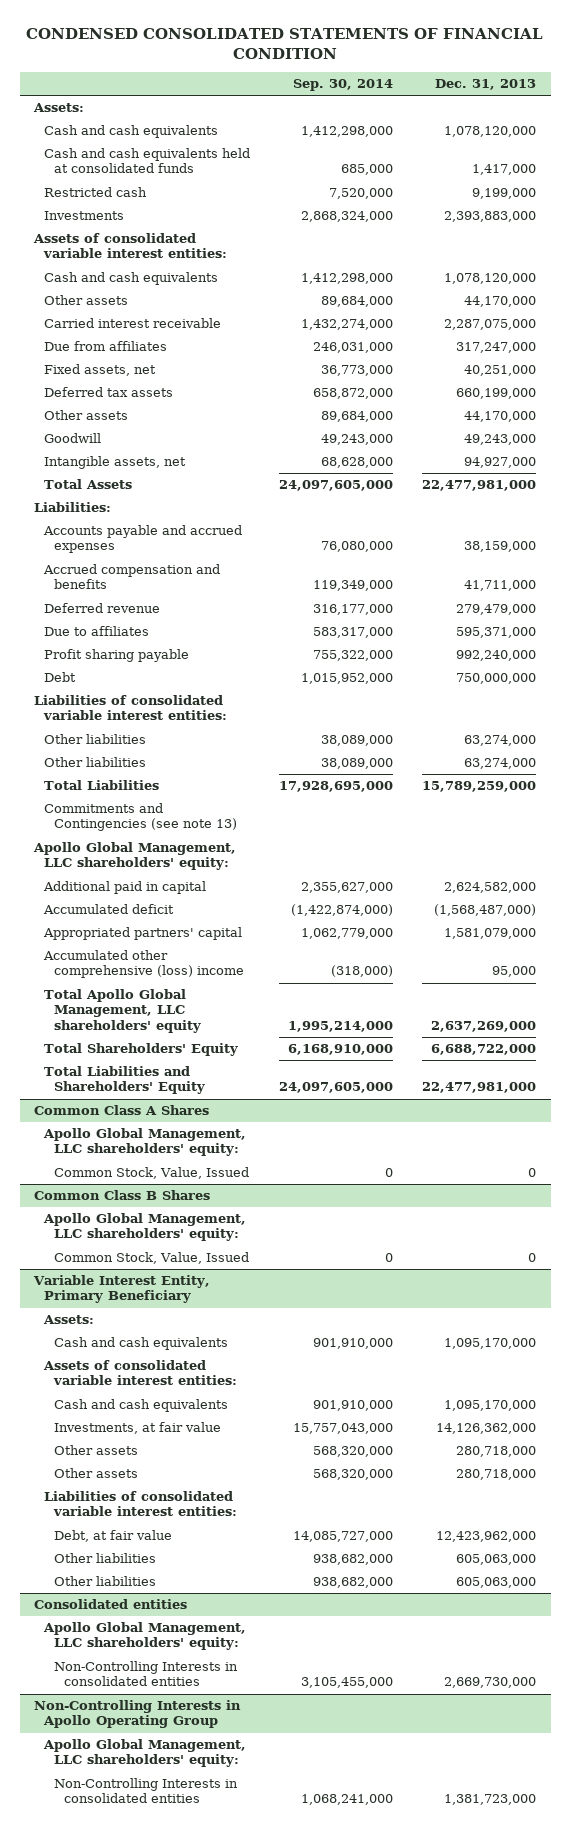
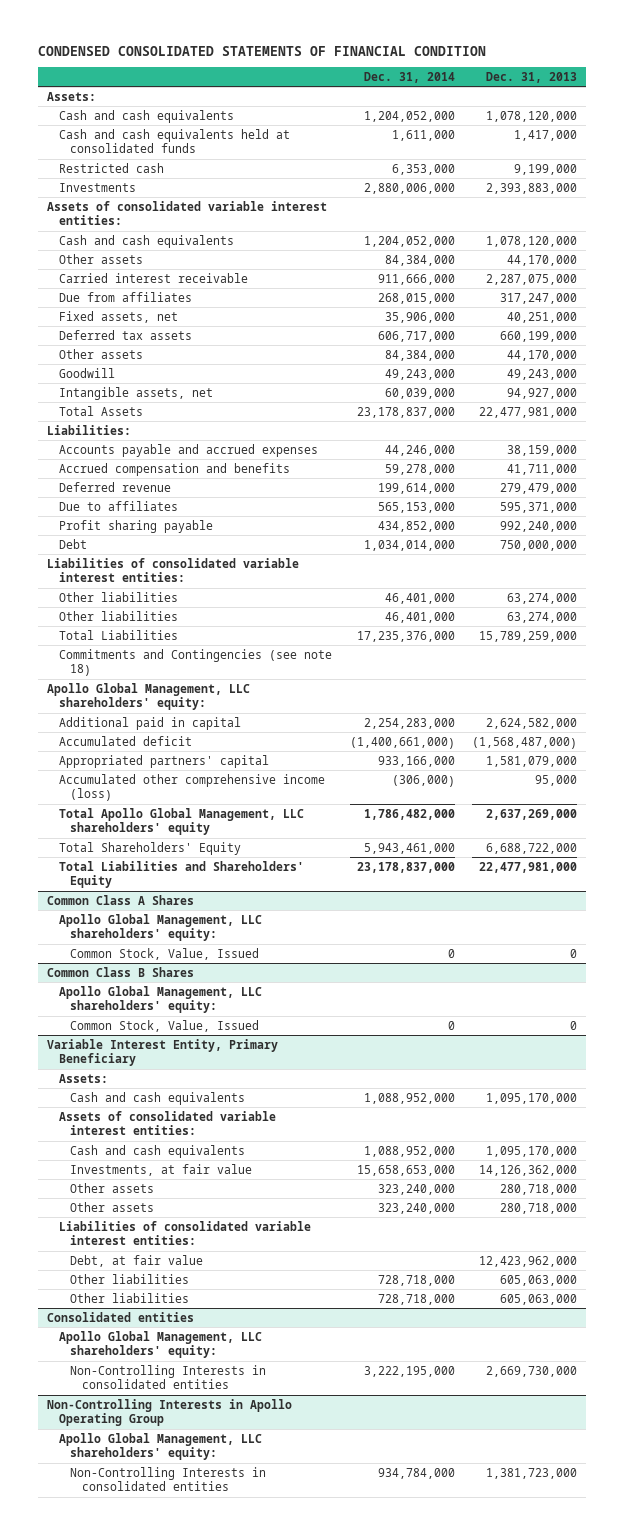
[293,79,394,92] Sep. 30, 2014 -> none
none -> [363,71,455,83] Dec. 31, 2014
[44,803,238,832] Commitments and Contingencies (see note 13) -> [58,648,332,677] Commitments and Contingencies (see note 18)
[43,950,245,979] Accumulated other comprehensive (loss) income -> [58,773,325,802] Accumulated other comprehensive income (loss)

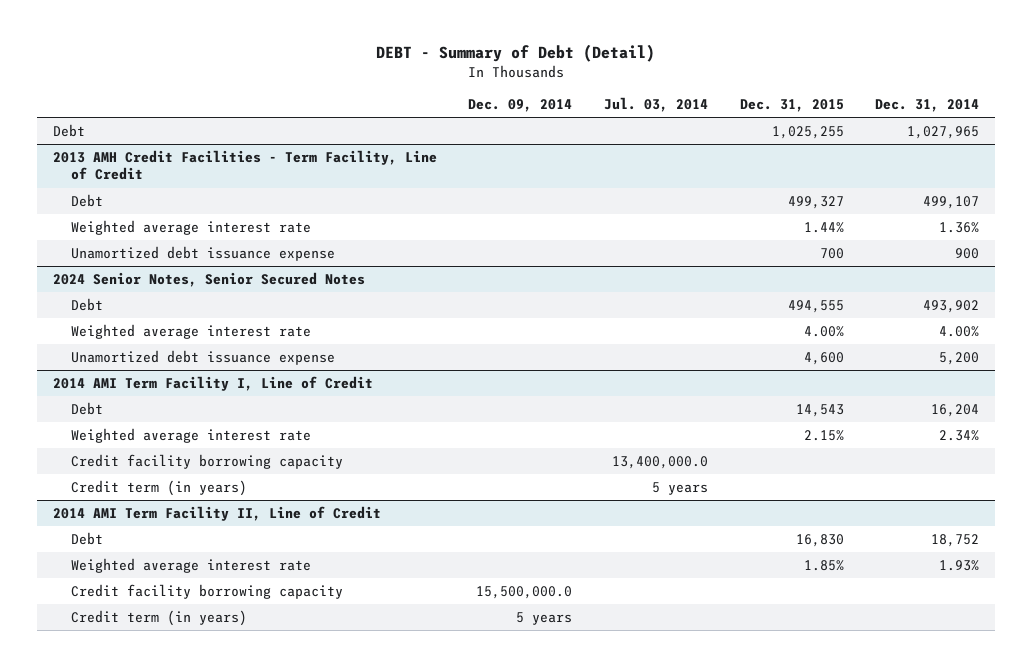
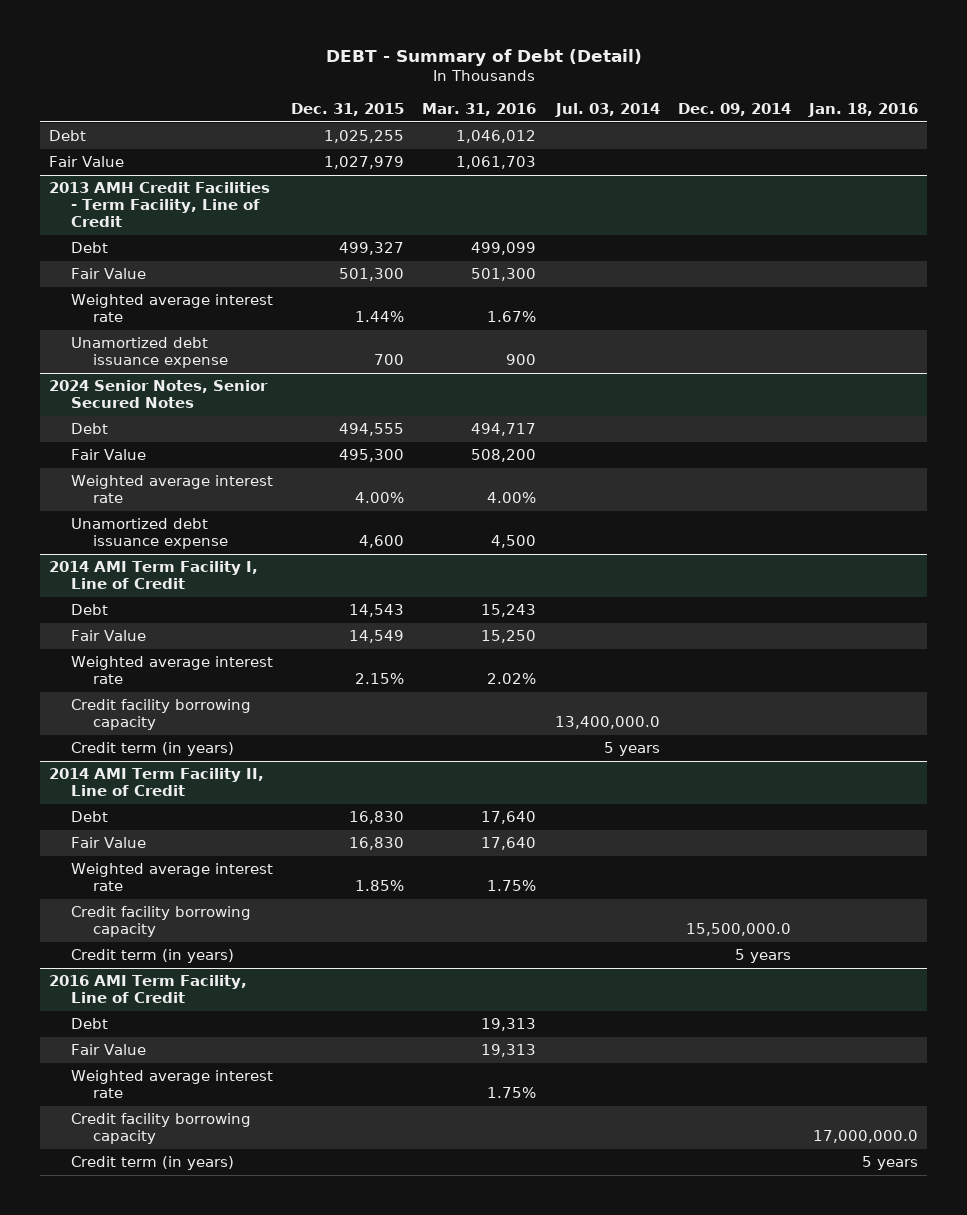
[875,99,980,113] Dec. 31, 2014 -> none
none -> [422,102,537,116] Mar. 31, 2016
none -> [808,102,919,117] Jan. 18, 2016
none -> [48,156,124,168] Fair Value
none -> [70,268,146,280] Fair Value
none -> [70,449,146,461] Fair Value
none -> [70,630,146,642] Fair Value
none -> [70,837,146,849] Fair Value
none -> [48,975,247,1004] 2016 AMI Term Facility, Line of Credit
none -> [70,1018,108,1030] Debt
none -> [70,1044,146,1056] Fair Value
none -> [70,1070,273,1099] Weighted average interest rate
none -> [70,1113,251,1145] Credit facility borrowing capacity
none -> [70,1156,234,1171] Credit term (in years)

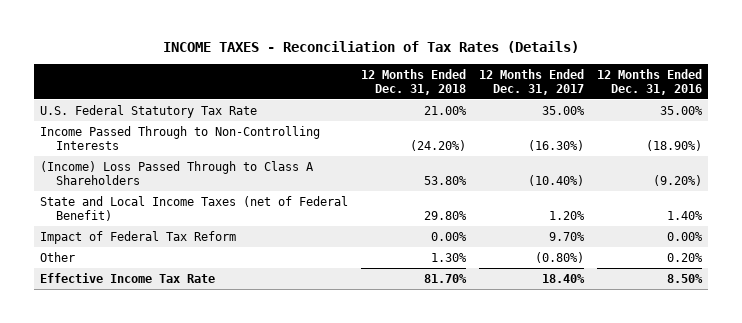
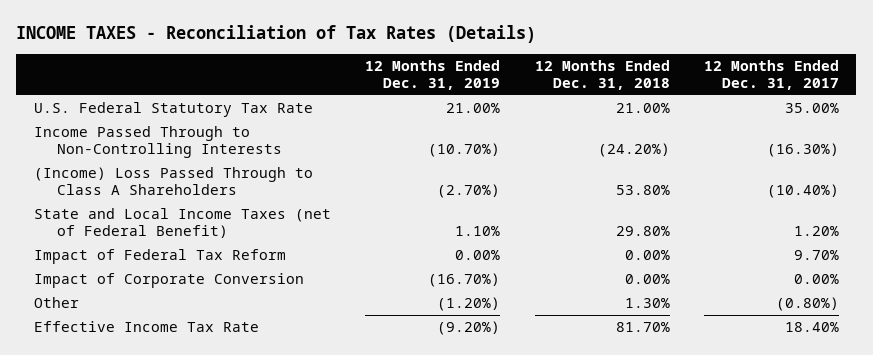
[596,68,702,95] 12 Months Ended Dec. 31, 2016 -> none
none -> [365,59,501,90] 12 Months Ended Dec. 31, 2019
none -> [33,273,304,289] Impact of Corporate Conversion

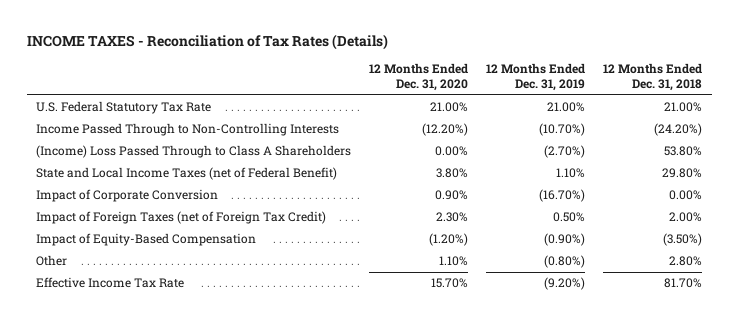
[704,59,840,90] 12 Months Ended Dec. 31, 2017 -> none
none -> [369,63,469,92] 12 Months Ended Dec. 31, 2020
[33,249,286,265] Impact of Federal Tax Reform -> none
none -> [35,211,326,225] Impact of Foreign Taxes (net of Foreign Tax Credit)
none -> [35,233,256,247] Impact of Equity-Based Compensation
[437,297,501,312] (1.20%) -> [544,255,586,269] (0.80%)
[624,298,670,309] 1.30% -> [669,256,703,267] 2.80%

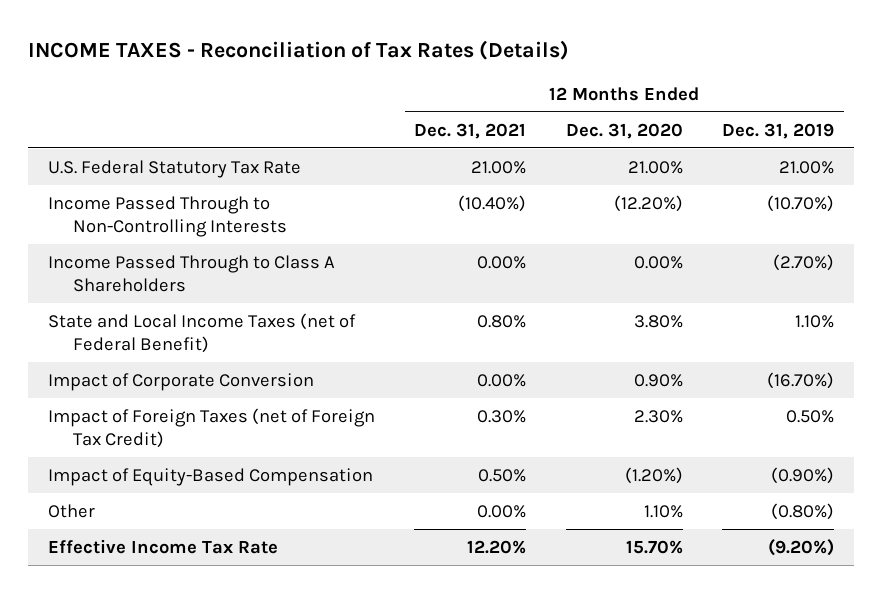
[603,63,703,92] 12 Months Ended Dec. 31, 2018 -> none
none -> [414,122,527,139] Dec. 31, 2021
[35,145,351,159] (Income) Loss Passed Through to Class A Shareholders -> [48,254,336,292] Income Passed Through to Class A Shareholders

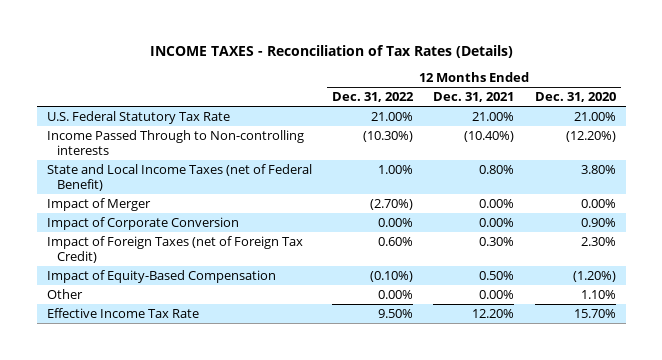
[722,122,835,139] Dec. 31, 2019 -> none
none -> [332,91,415,102] Dec. 31, 2022
[48,254,336,292] Income Passed Through to Class A Shareholders -> none
[48,195,287,237] Income Passed Through to Non-Controlling Interests -> [46,129,304,156] Income Passed Through to Non-controlling interests
none -> [46,197,151,211] Impact of Merger

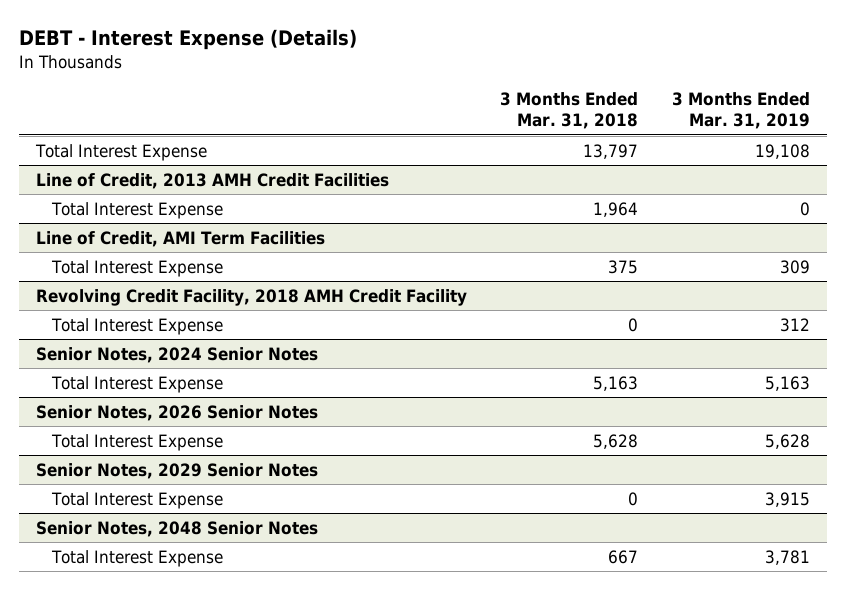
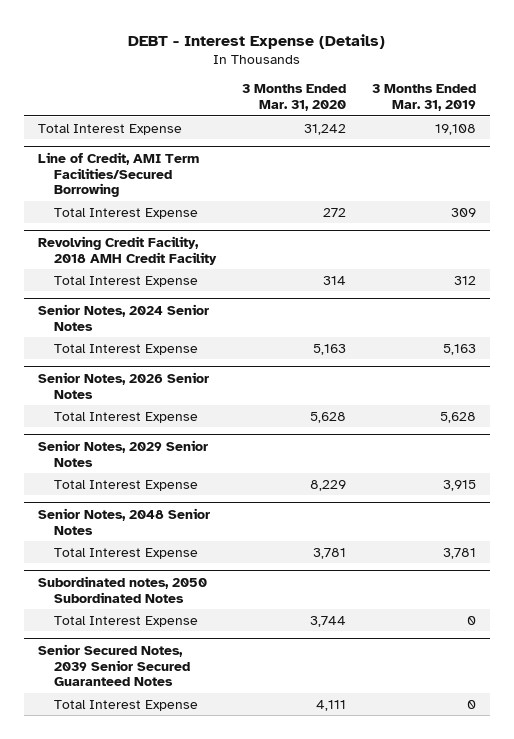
[500,92,639,130] 3 Months Ended Mar. 31, 2018 -> none
none -> [242,84,347,112] 3 Months Ended Mar. 31, 2020
[35,172,389,189] Line of Credit, 2013 AMH Credit Facilities -> none
[50,201,223,219] Total Interest Expense -> none
[35,230,325,247] Line of Credit, AMI Term Facilities -> [37,151,199,198] Line of Credit, AMI Term Facilities/Secured Borrowing
none -> [37,575,207,603] Subordinated notes, 2050 Subordinated Notes
none -> [53,615,198,627] Total Interest Expense
none -> [37,643,190,687] Senior Secured Notes, 2039 Senior Secured Guaranteed Notes
none -> [53,699,198,711] Total Interest Expense

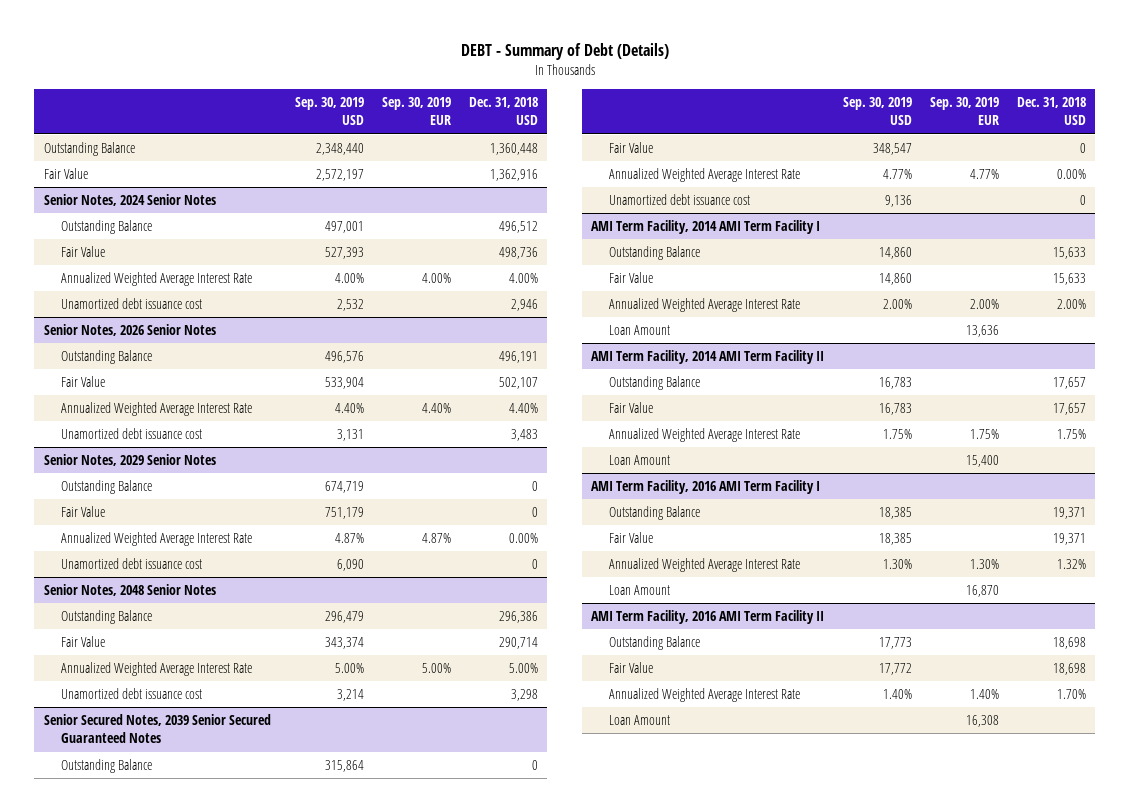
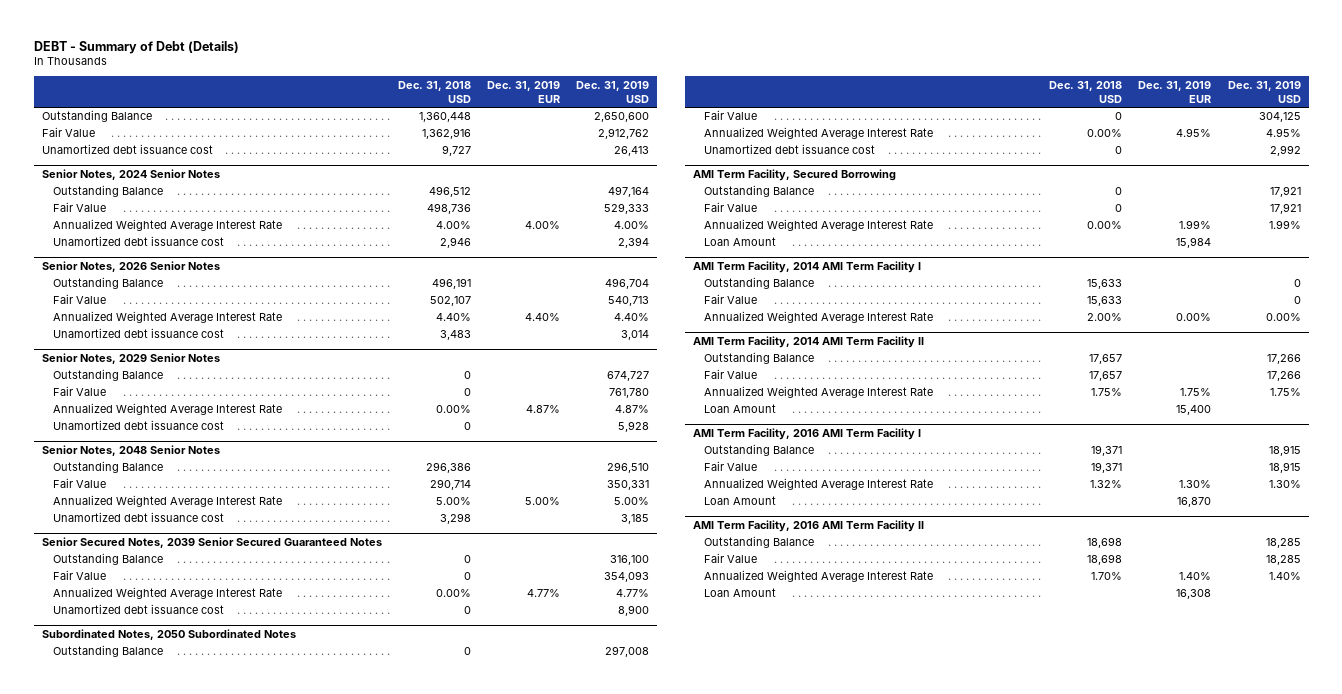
[294,97,364,126] Sep. 30, 2019 USD -> none
[382,97,452,126] Sep. 30, 2019 EUR -> none
none -> [487,80,561,103] Dec. 31, 2019 EUR
none -> [576,80,650,103] Dec. 31, 2019 USD
none -> [41,144,213,155] Unamortized debt issuance cost
none -> [41,629,296,641] Subordinated Notes, 2050 Subordinated Notes
none -> [52,645,163,658] Outstanding Balance
none -> [704,110,758,121] Fair Value
none -> [704,127,934,140] Annualized Weighted Average Interest Rate
none -> [704,144,876,155] Unamortized debt issuance cost
none -> [692,169,896,182] AMI Term Facility, Secured Borrowing
none -> [704,185,815,198] Outstanding Balance
none -> [704,202,758,213] Fair Value
none -> [704,219,934,232] Annualized Weighted Average Interest Rate
none -> [704,237,777,247] Loan Amount
[609,325,671,336] Loan Amount -> none

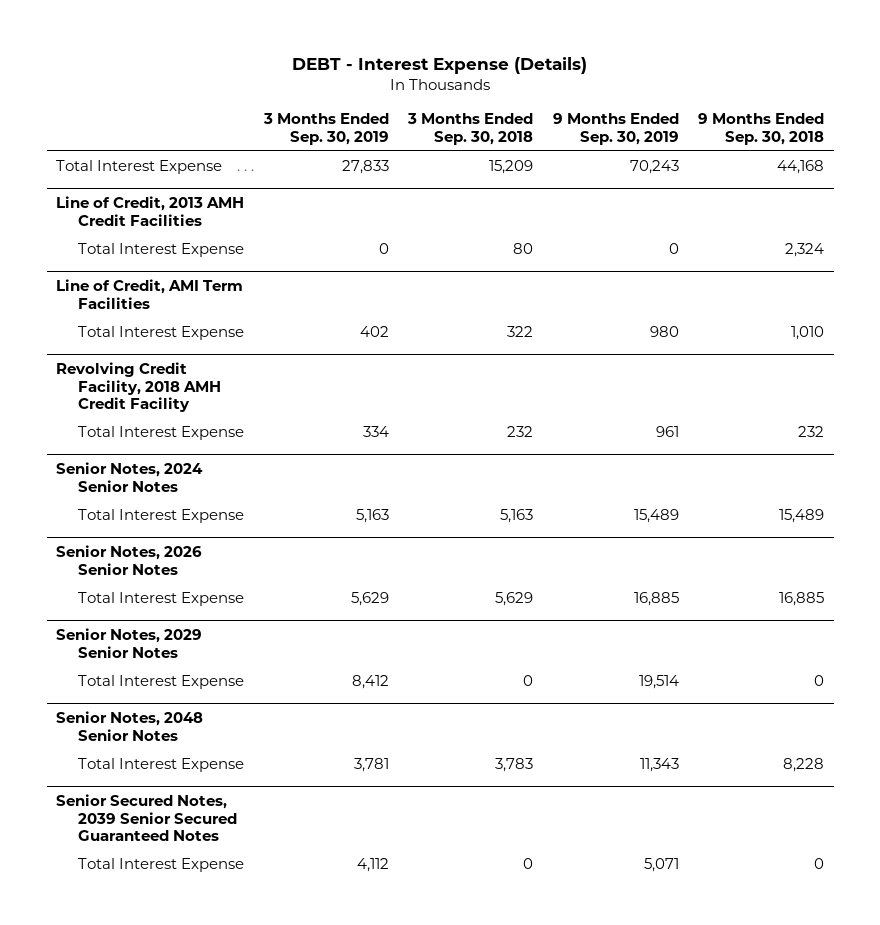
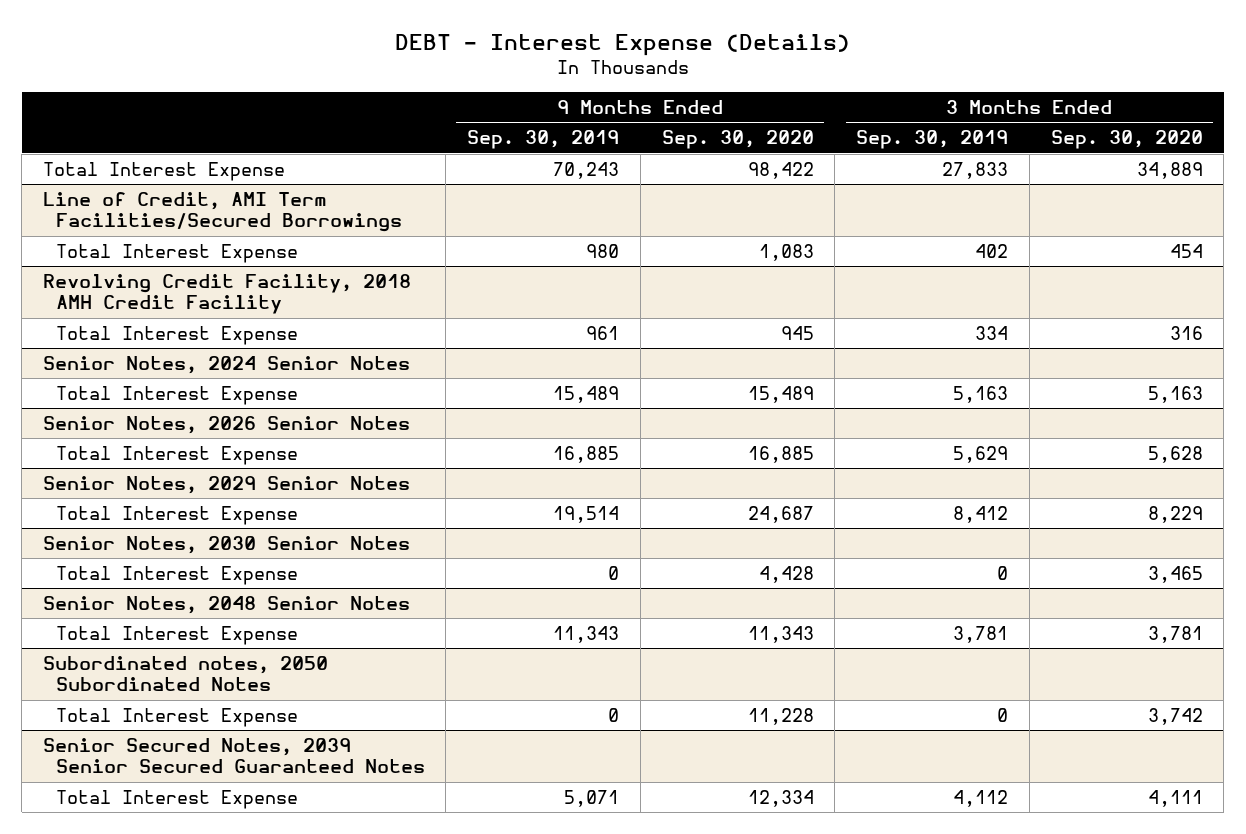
[407,113,534,145] 3 Months Ended Sep. 30, 2018 -> none
[697,113,824,145] 9 Months Ended Sep. 30, 2018 -> none
none -> [661,130,814,150] Sep. 30, 2020
none -> [1050,130,1203,150] Sep. 30, 2020
[56,196,245,226] Line of Credit, 2013 AMH Credit Facilities -> none
[78,243,245,258] Total Interest Expense -> none
[56,279,244,309] Line of Credit, AMI Term Facilities -> [42,192,402,233] Line of Credit, AMI Term Facilities/Secured Borrowings
none -> [42,536,410,555] Senior Notes, 2030 Senior Notes
none -> [55,566,298,586] Total Interest Expense
none -> [42,656,328,692] Subordinated notes, 2050 Subordinated Notes
none -> [55,708,298,728] Total Interest Expense

